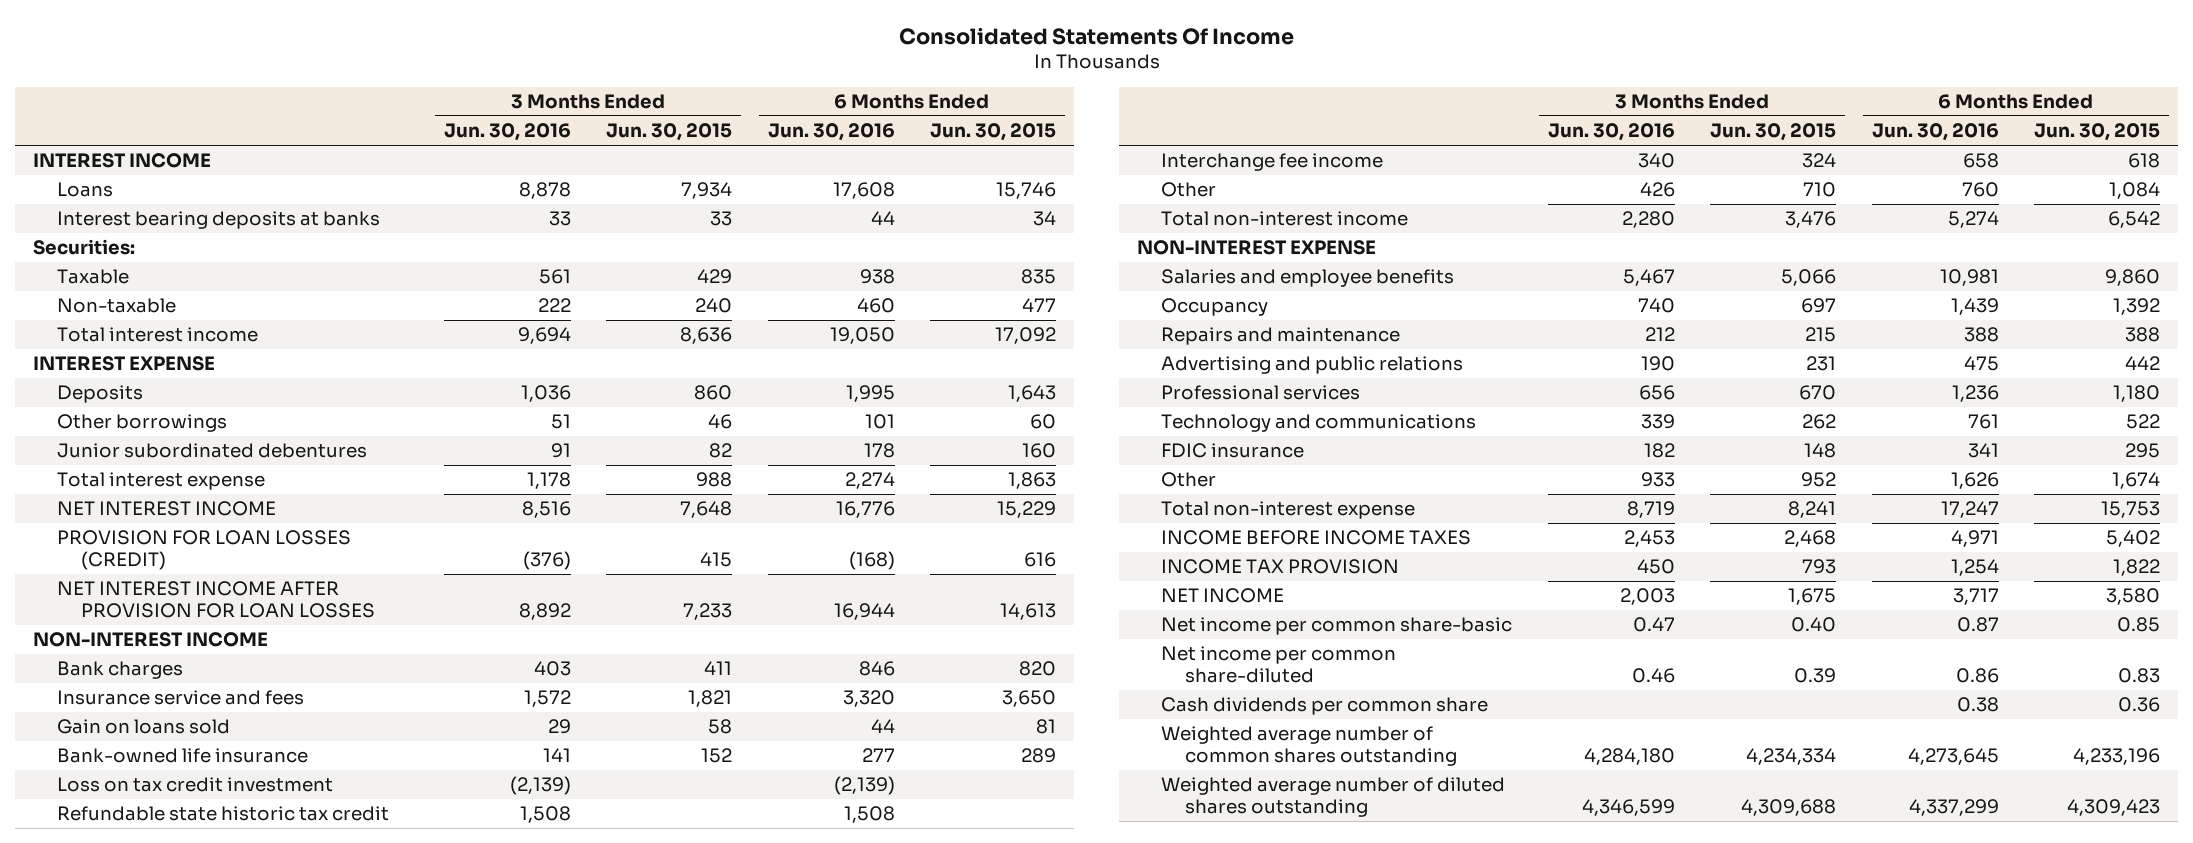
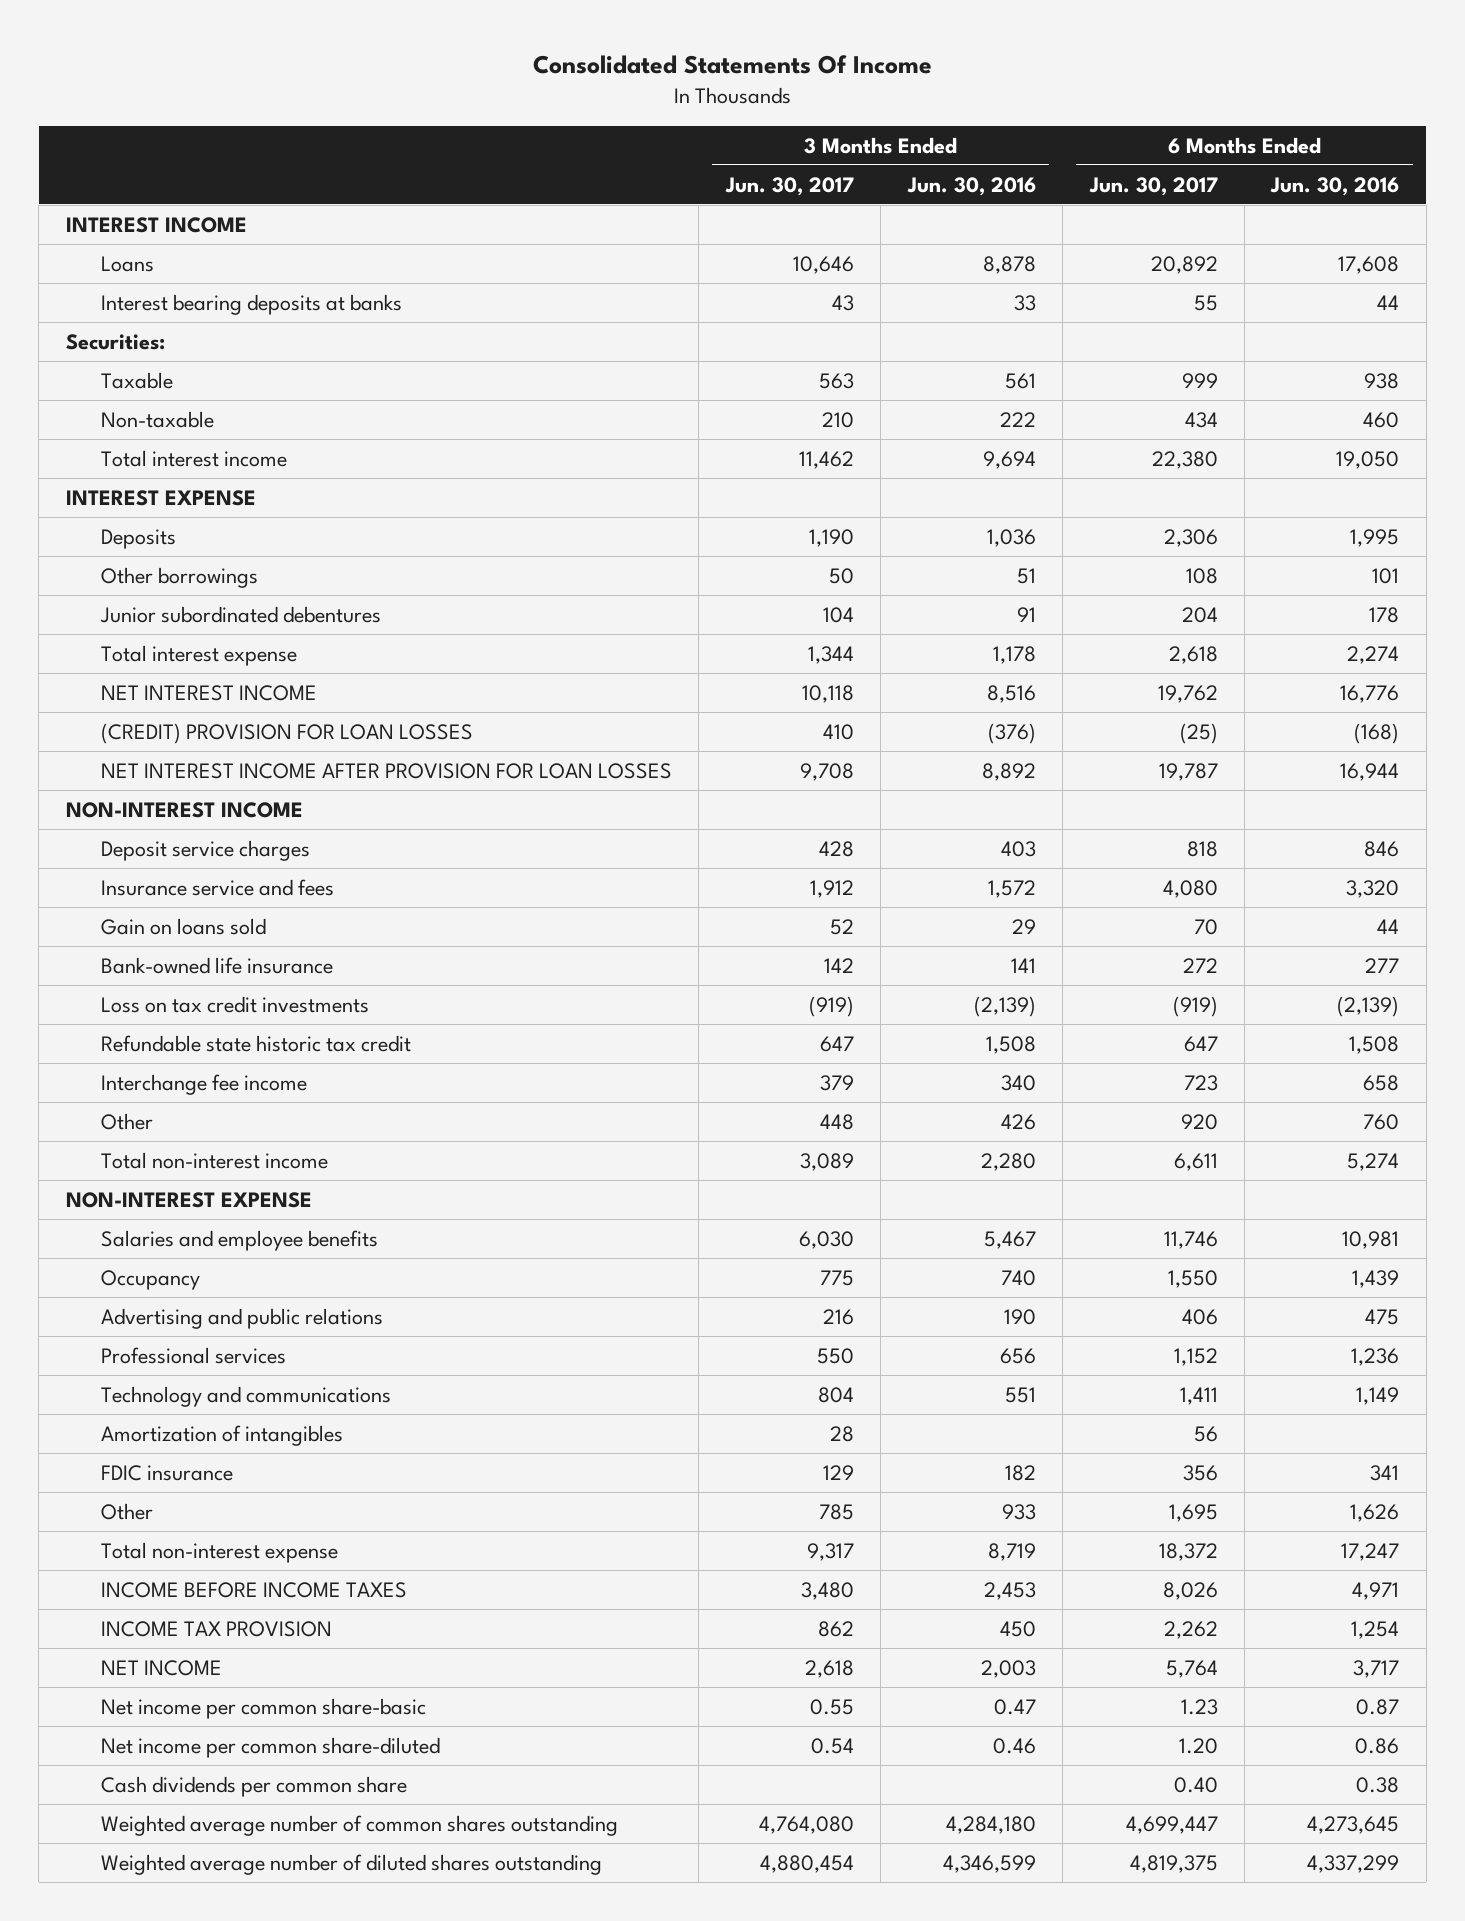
[606,123,733,142] Jun. 30, 2015 -> none
[930,123,1057,142] Jun. 30, 2015 -> none
none -> [724,176,854,196] Jun. 30, 2017
none -> [1088,176,1218,196] Jun. 30, 2017
[57,530,352,570] PROVISION FOR LOAN LOSSES (CREDIT) -> [100,722,473,744] (CREDIT) PROVISION FOR LOAN LOSSES
[57,661,184,680] Bank charges -> [100,839,310,861] Deposit service charges
[57,777,334,793] Loss on tax credit investment -> [100,995,369,1013] Loss on tax credit investments
[1161,327,1401,346] Repairs and maintenance -> none
[1640,414,1675,430] 339 -> [1004,1386,1036,1403] 551
[1967,414,1999,430] 761 -> [1356,1386,1400,1405] 1,149
none -> [100,1424,343,1446] Amortization of intangibles

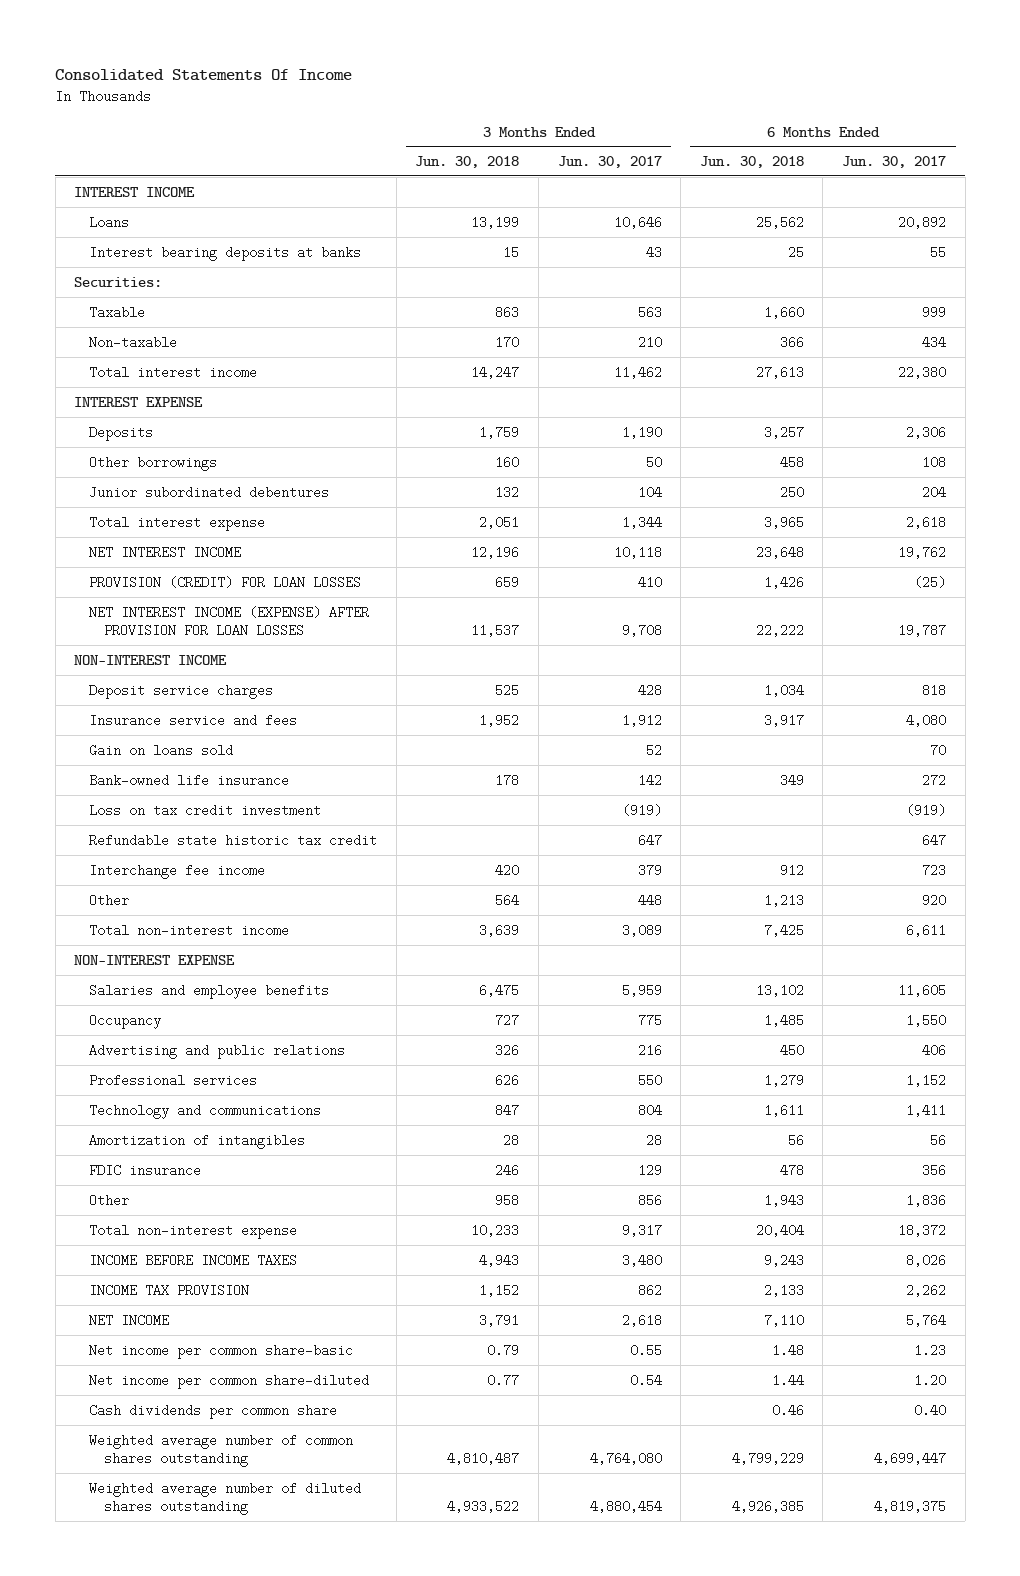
[906,176,1036,196] Jun. 30, 2016 -> none
[1270,176,1400,196] Jun. 30, 2016 -> none
none -> [415,156,520,169] Jun. 30, 2018
none -> [699,156,804,169] Jun. 30, 2018
[100,722,473,744] (CREDIT) PROVISION FOR LOAN LOSSES -> [89,575,362,589] PROVISION (CREDIT) FOR LOAN LOSSES
[100,762,672,779] NET INTEREST INCOME AFTER PROVISION FOR LOAN LOSSES -> [89,605,370,637] NET INTEREST INCOME (EXPENSE) AFTER PROVISION FOR LOAN LOSSES
[100,995,369,1013] Loss on tax credit investments -> [89,803,322,817] Loss on tax credit investment
[798,1230,854,1249] 6,030 -> [621,983,662,997] 5,959
[1163,1230,1218,1249] 11,746 -> [897,983,946,997] 11,605
[818,1503,854,1520] 785 -> [637,1193,662,1207] 856
[1168,1503,1218,1522] 1,695 -> [905,1193,946,1207] 1,836

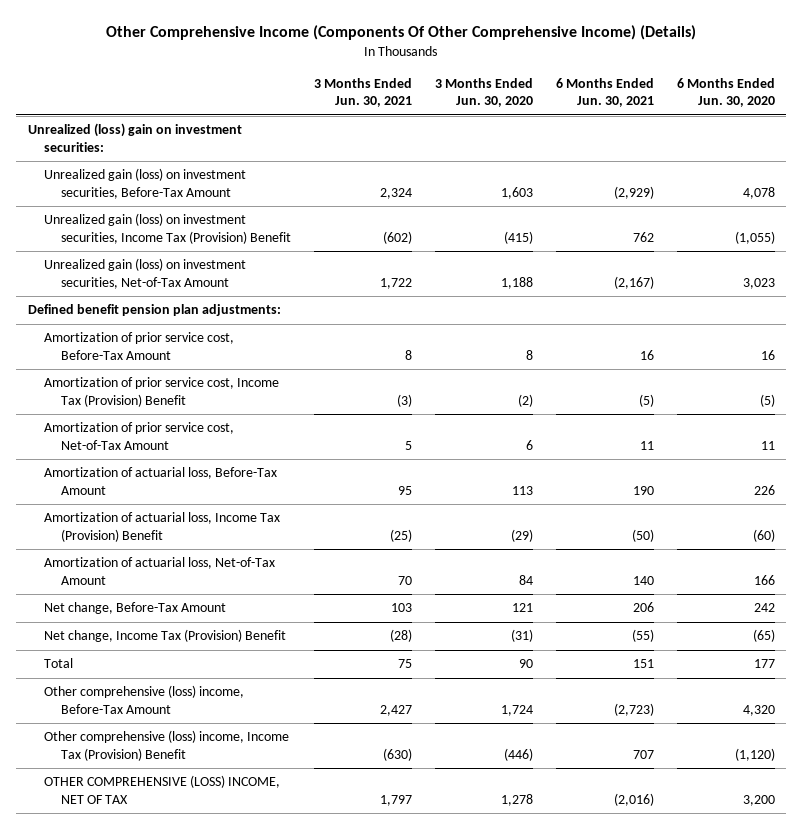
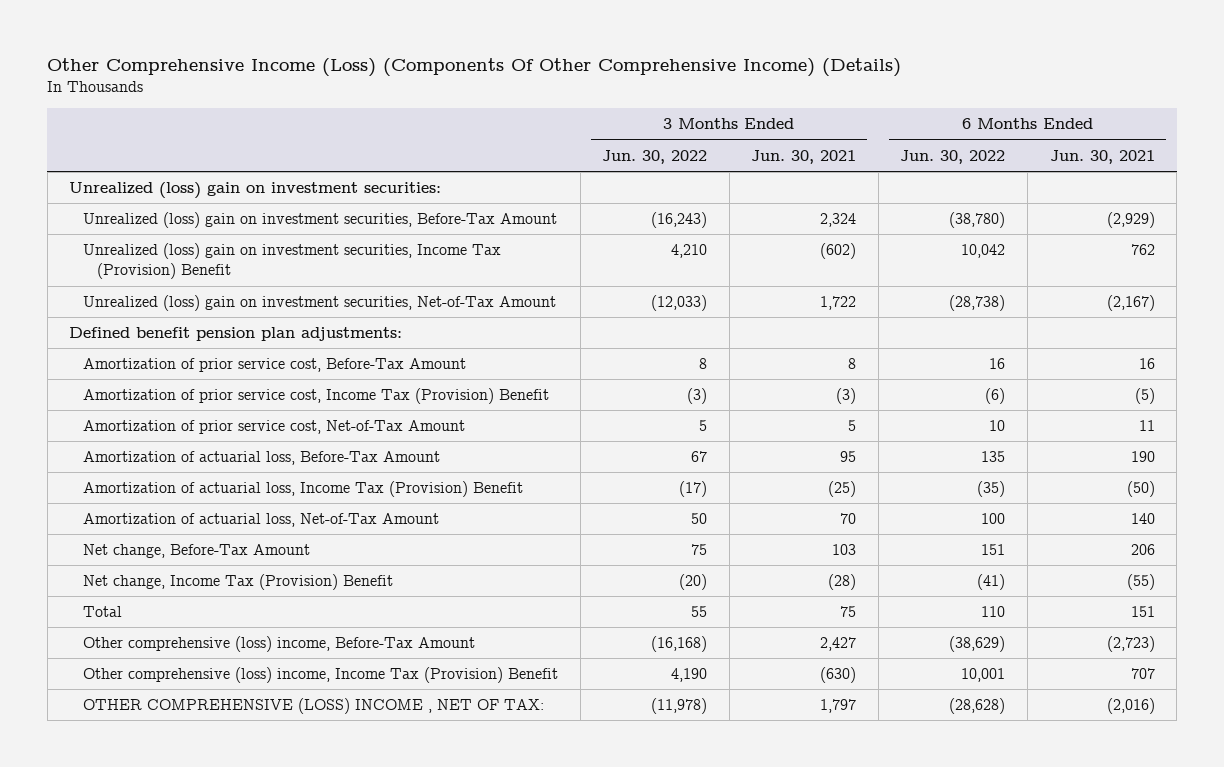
[106,25,697,41] Other Comprehensive Income (Components Of Other Comprehensive Income) (Details) -> [47,58,902,78] Other Comprehensive Income (Loss) (Components Of Other Comprehensive Income) (Details)
[434,78,533,108] 3 Months Ended Jun. 30, 2020 -> none
[676,78,775,108] 6 Months Ended Jun. 30, 2020 -> none
none -> [602,149,708,164] Jun. 30, 2022
none -> [900,149,1006,164] Jun. 30, 2022
[44,168,247,199] Unrealized gain (loss) on investment securities, Before-Tax Amount -> [83,212,558,229] Unrealized (loss) gain on investment securities, Before-Tax Amount
[44,213,291,244] Unrealized gain (loss) on investment securities, Income Tax (Provision) Benefit -> [83,243,502,280] Unrealized (loss) gain on investment securities, Income Tax (Provision) Benefit
[44,258,247,289] Unrealized gain (loss) on investment securities, Net-of-Tax Amount -> [83,295,557,312] Unrealized (loss) gain on investment securities, Net-of-Tax Amount
[44,775,281,804] OTHER COMPREHENSIVE (LOSS) INCOME, NET OF TAX -> [83,698,545,715] OTHER COMPREHENSIVE (LOSS) INCOME , NET OF TAX:

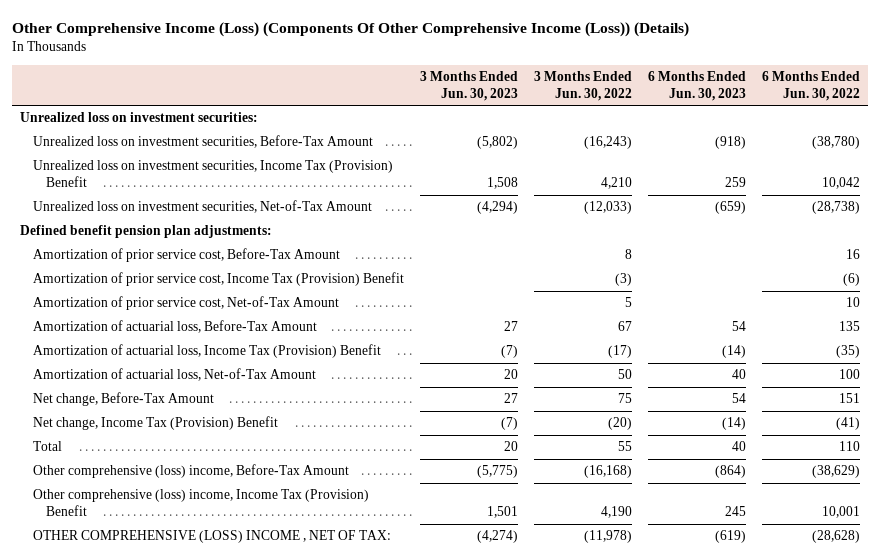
[47,58,902,78] Other Comprehensive Income (Loss) (Components Of Other Comprehensive Income) (Details) -> [12,21,690,37] Other Comprehensive Income (Loss) (Components Of Other Comprehensive Income (Loss)) (Details)
[751,149,857,164] Jun. 30, 2021 -> none
[1049,149,1155,164] Jun. 30, 2021 -> none
none -> [419,70,518,101] 3 Months Ended Jun. 30, 2023
none -> [647,70,746,101] 6 Months Ended Jun. 30, 2023
[69,182,442,200] Unrealized (loss) gain on investment securities: -> [19,112,258,123] Unrealized loss on investment securities:
[83,212,558,229] Unrealized (loss) gain on investment securities, Before-Tax Amount -> [32,135,373,149] Unrealized loss on investment securities, Before-Tax Amount
[83,243,502,280] Unrealized (loss) gain on investment securities, Income Tax (Provision) Benefit -> [32,160,393,188] Unrealized loss on investment securities, Income Tax (Provision) Benefit
[83,295,557,312] Unrealized (loss) gain on investment securities, Net-of-Tax Amount -> [32,200,372,214] Unrealized loss on investment securities, Net-of-Tax Amount

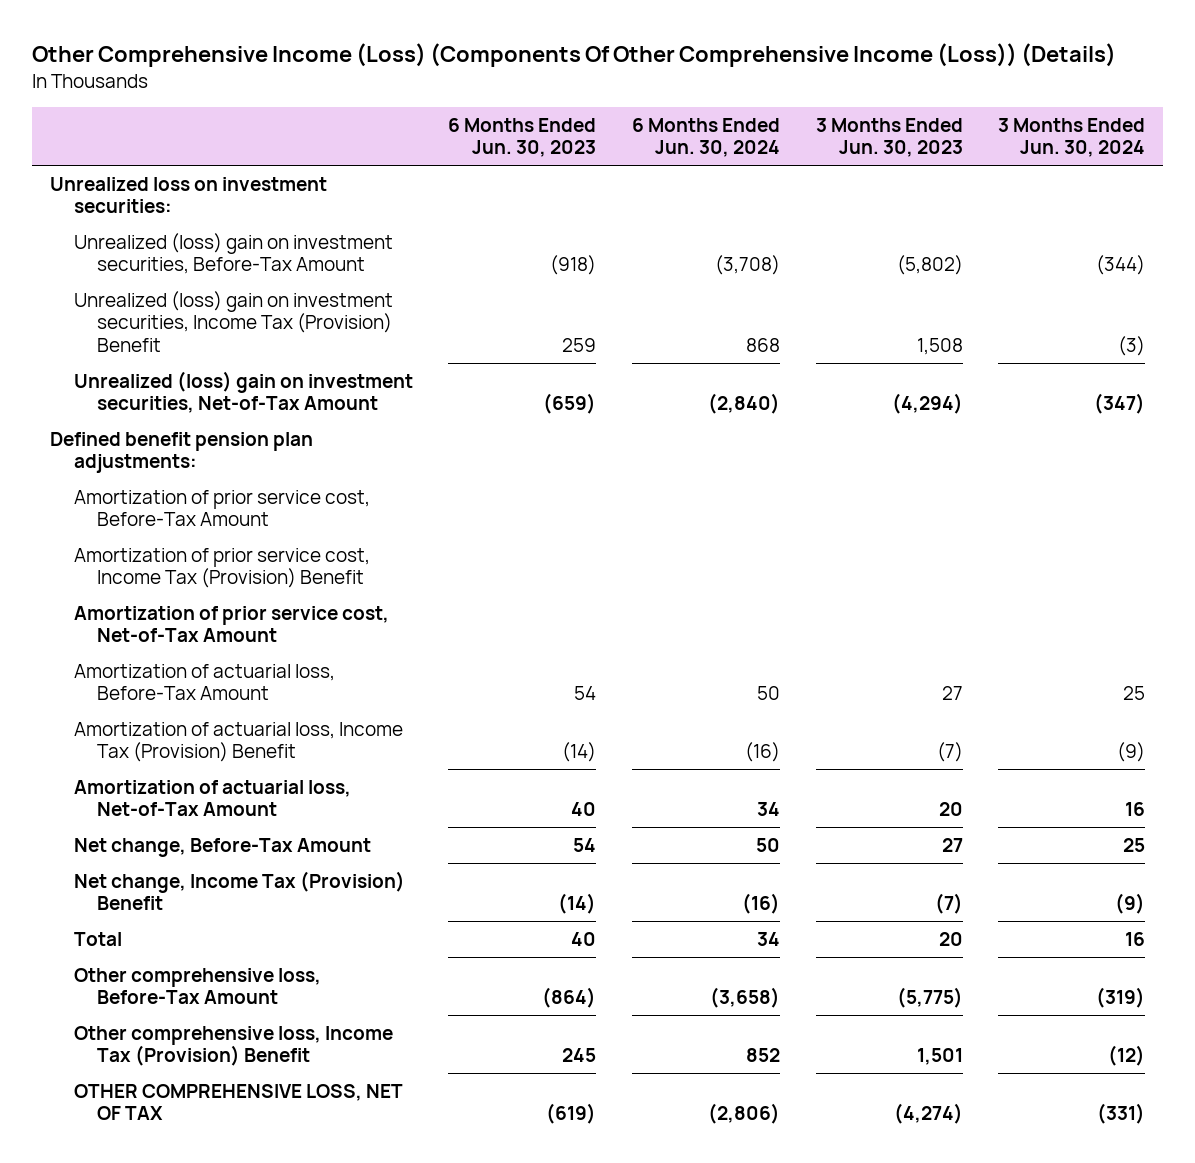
[533,70,632,101] 3 Months Ended Jun. 30, 2022 -> none
[761,70,860,101] 6 Months Ended Jun. 30, 2022 -> none
none -> [632,117,781,158] 6 Months Ended Jun. 30, 2024
none -> [998,117,1146,158] 3 Months Ended Jun. 30, 2024
[32,135,373,149] Unrealized loss on investment securities, Before-Tax Amount -> [73,232,393,275] Unrealized (loss) gain on investment securities, Before-Tax Amount
[32,160,393,188] Unrealized loss on investment securities, Income Tax (Provision) Benefit -> [73,290,393,352] Unrealized (loss) gain on investment securities, Income Tax (Provision) Benefit
[32,200,372,214] Unrealized loss on investment securities, Net-of-Tax Amount -> [73,370,413,414] Unrealized (loss) gain on investment securities, Net-of-Tax Amount
[32,464,349,479] Other comprehensive (loss) income, Before-Tax Amount -> [73,967,321,1005] Other comprehensive loss, Before-Tax Amount
[32,489,369,517] Other comprehensive (loss) income, Income Tax (Provision) Benefit -> [73,1025,393,1067] Other comprehensive loss, Income Tax (Provision) Benefit
[32,530,391,544] OTHER COMPREHENSIVE (LOSS) INCOME , NET OF TAX: -> [73,1083,403,1121] OTHER COMPREHENSIVE LOSS, NET OF TAX

